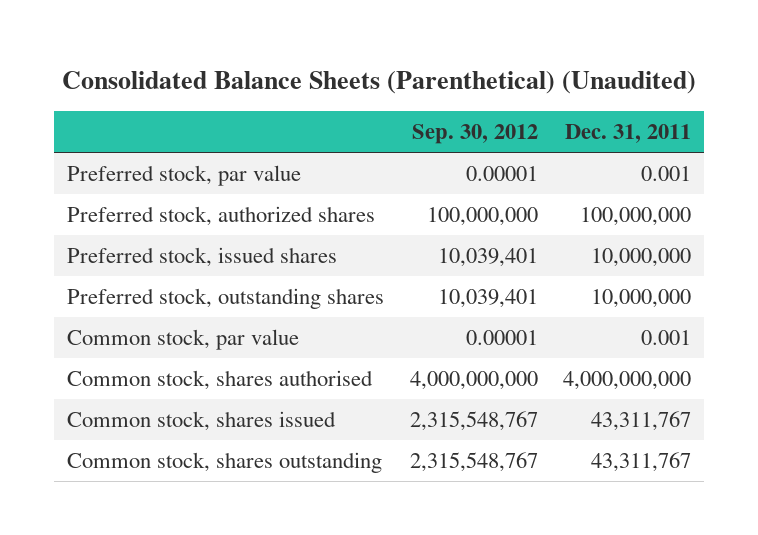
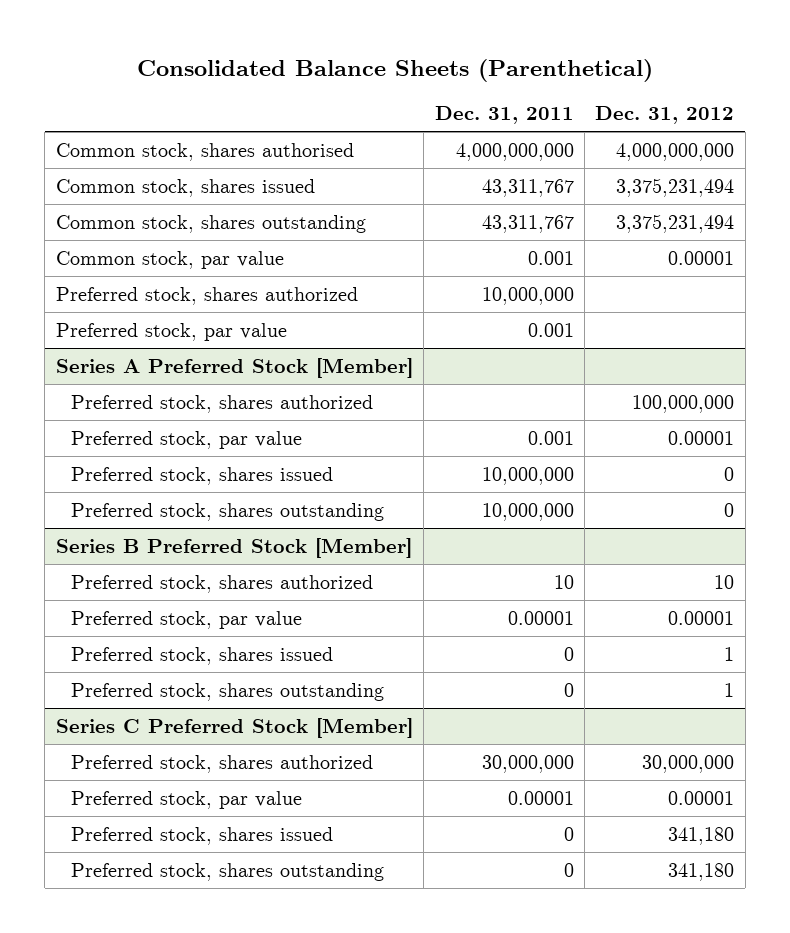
[62,70,697,94] Consolidated Balance Sheets (Parenthetical) (Unaudited) -> [137,58,654,82] Consolidated Balance Sheets (Parenthetical)
[411,124,538,145] Sep. 30, 2012 -> none
none -> [595,106,735,125] Dec. 31, 2012
[66,205,375,226] Preferred stock, authorized shares -> none
[66,246,337,267] Preferred stock, issued shares -> none
[66,287,384,309] Preferred stock, outstanding shares -> none
[66,328,299,350] Common stock, par value -> [55,250,284,269] Common stock, par value
none -> [55,286,358,305] Preferred stock, shares authorized
[66,164,301,186] Preferred stock, par value -> [55,322,287,341] Preferred stock, par value
none -> [55,357,413,378] Series A Preferred Stock [Member]
none -> [70,394,373,413] Preferred stock, shares authorized
none -> [70,430,302,449] Preferred stock, par value
none -> [70,466,333,485] Preferred stock, shares issued
none -> [70,502,384,521] Preferred stock, shares outstanding
none -> [55,537,412,558] Series B Preferred Stock [Member]
none -> [70,574,373,593] Preferred stock, shares authorized
none -> [70,610,302,629] Preferred stock, par value
none -> [70,646,333,665] Preferred stock, shares issued
none -> [70,682,384,701] Preferred stock, shares outstanding
none -> [55,717,413,738] Series C Preferred Stock [Member]
none -> [70,754,373,773] Preferred stock, shares authorized
none -> [70,790,302,809] Preferred stock, par value
none -> [70,826,333,845] Preferred stock, shares issued
none -> [70,862,384,881] Preferred stock, shares outstanding

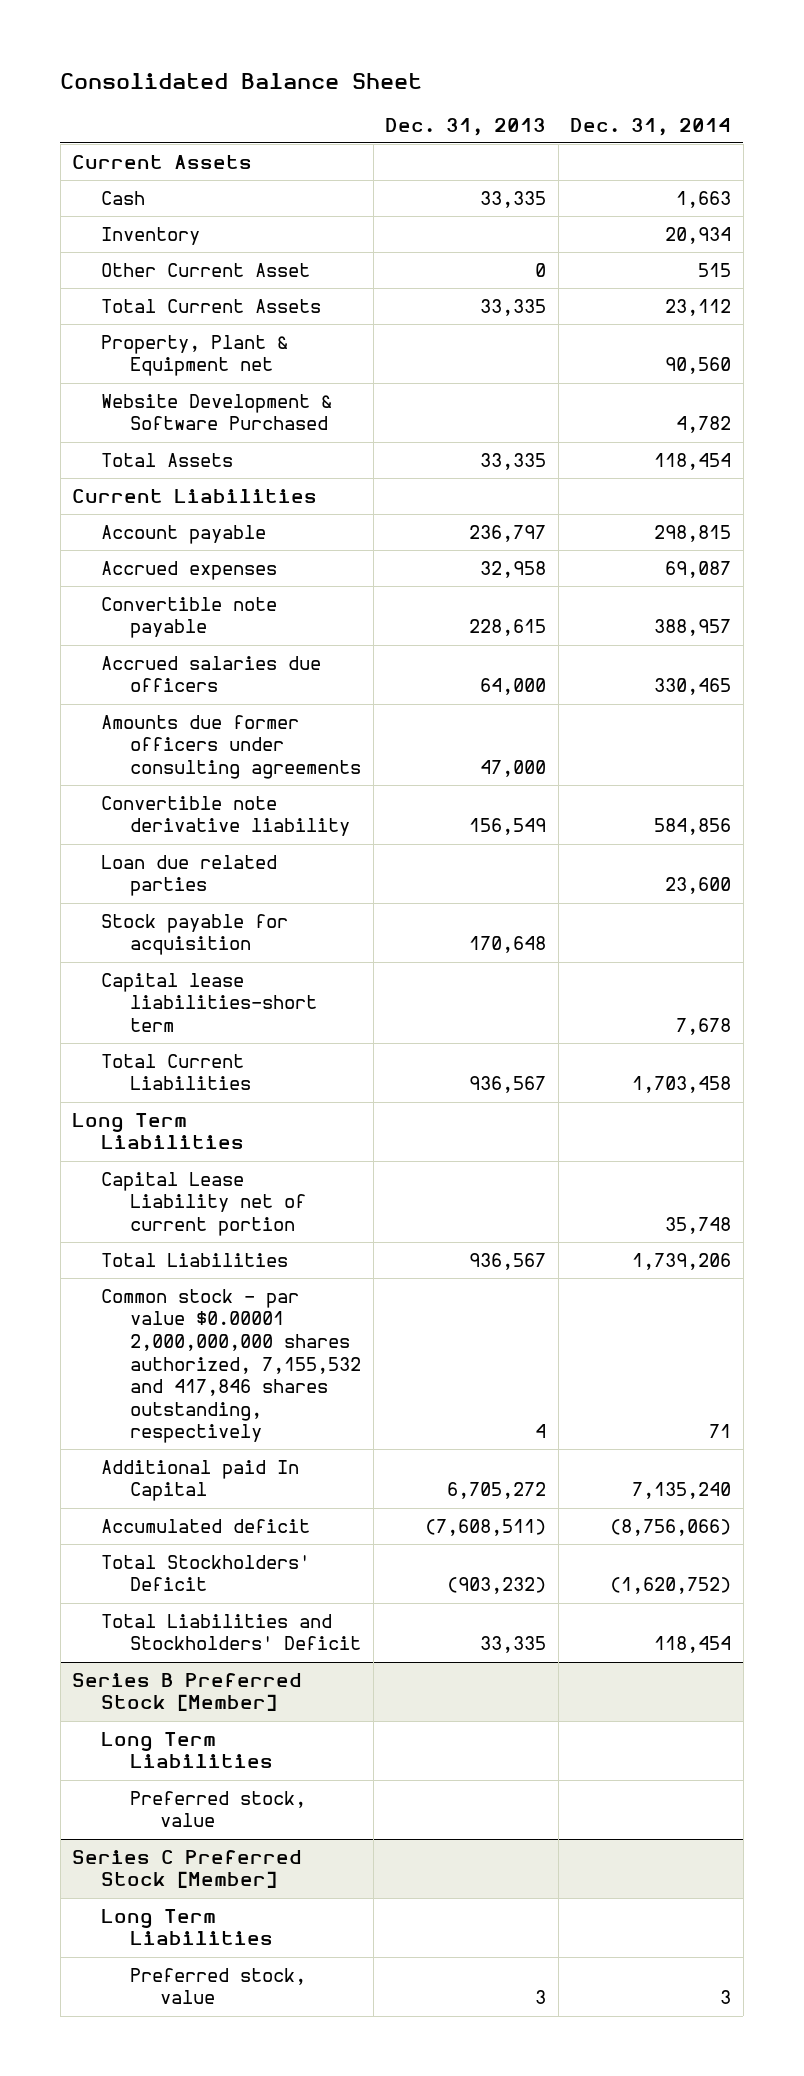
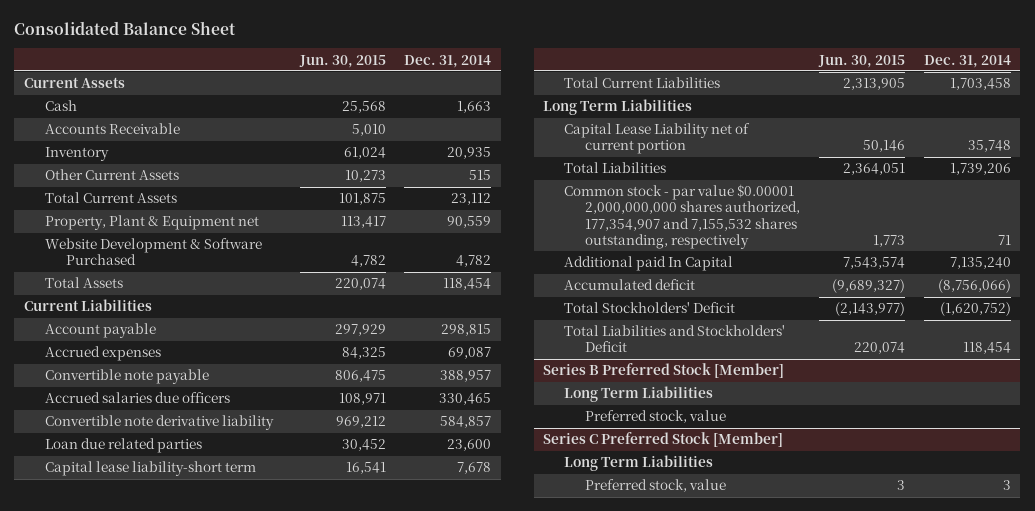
[385,117,547,136] Dec. 31, 2013 -> none
none -> [298,54,386,68] Jun. 30, 2015
none -> [44,123,180,135] Accounts Receivable
[665,226,732,244] 20,934 -> [447,147,492,160] 20,935
[101,262,311,277] Other Current Asset -> [44,169,179,181] Other Current Assets
[665,357,732,375] 90,560 -> [447,216,492,229] 90,559
[101,714,362,780] Amounts due former officers under consulting agreements -> none
[654,818,732,836] 584,856 -> [440,416,492,429] 584,857
[101,913,289,956] Stock payable for acquisition -> none
[101,972,318,1033] Capital lease liabilities-short term -> [44,461,256,477] Capital lease liability-short term
[101,1288,362,1444] Common stock - par value $0.00001 2,000,000,000 shares authorized, 7,155,532 and 417,846 shares outstanding, respectively -> [564,184,801,250] Common stock - par value $0.00001 2,000,000,000 shares authorized, 177,354,907 and 7,155,532 shares outstanding, respectively

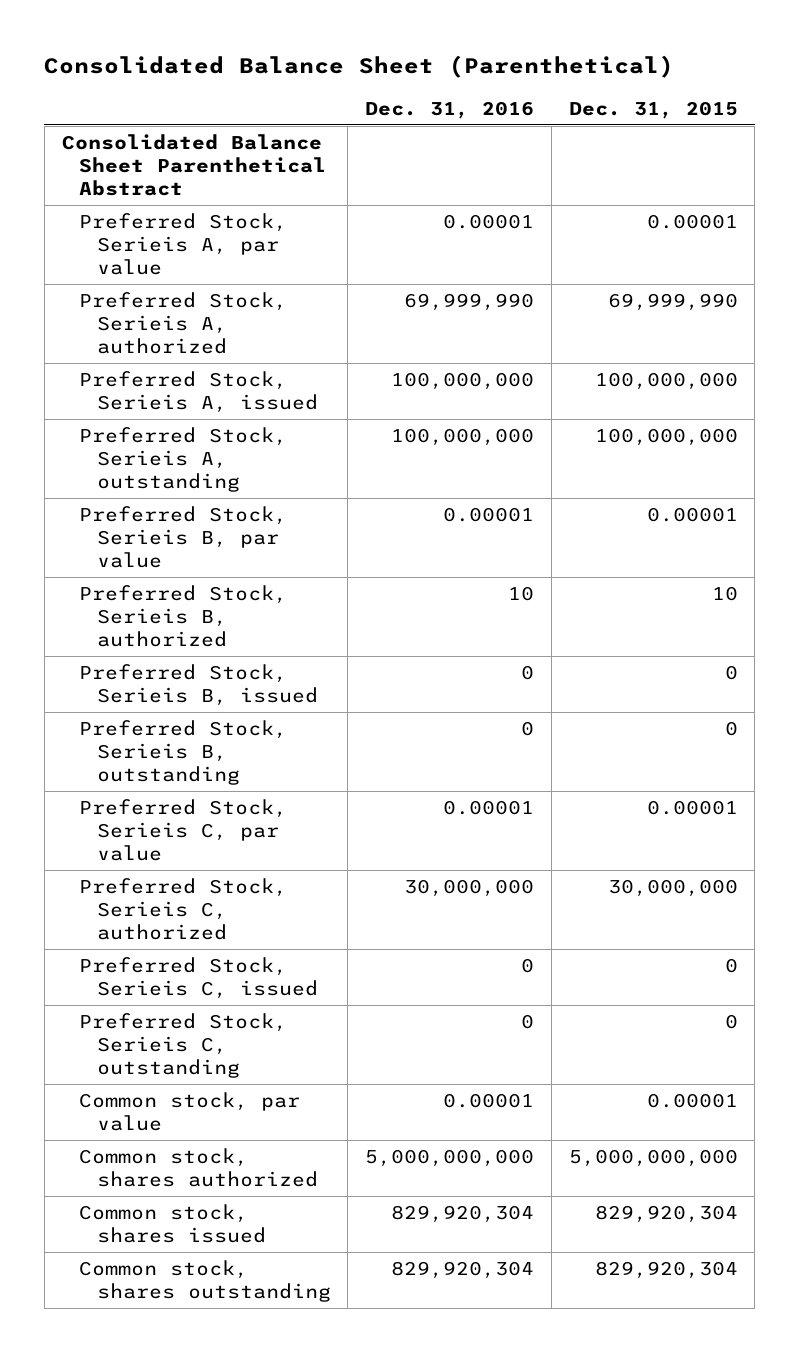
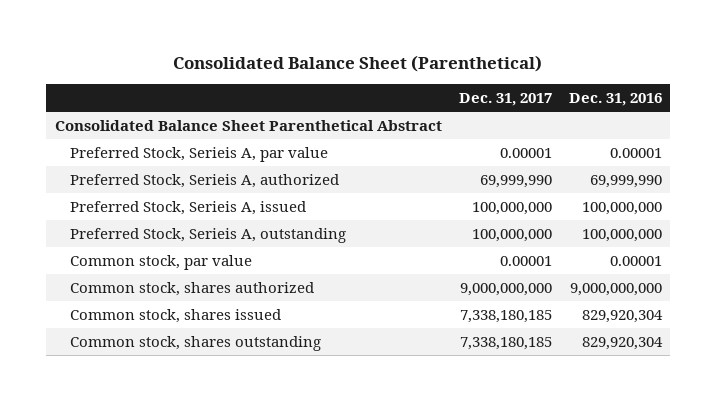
[568,100,738,119] Dec. 31, 2015 -> none
none -> [458,93,552,107] Dec. 31, 2017
[79,506,288,568] Preferred Stock, Serieis B, par value -> none
[79,585,288,647] Preferred Stock, Serieis B, authorized -> none
[79,664,318,706] Preferred Stock, Serieis B, issued -> none
[79,720,288,785] Preferred Stock, Serieis B, outstanding -> none
[79,799,288,861] Preferred Stock, Serieis C, par value -> none
[79,878,288,940] Preferred Stock, Serieis C, authorized -> none
[79,957,318,999] Preferred Stock, Serieis C, issued -> none
[79,1013,288,1078] Preferred Stock, Serieis C, outstanding -> none
[365,1149,535,1168] 5,000,000,000 -> [569,282,662,296] 9,000,000,000

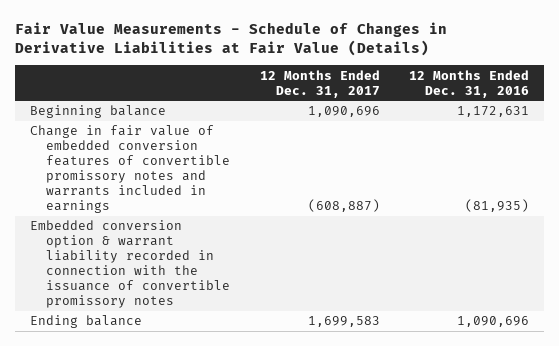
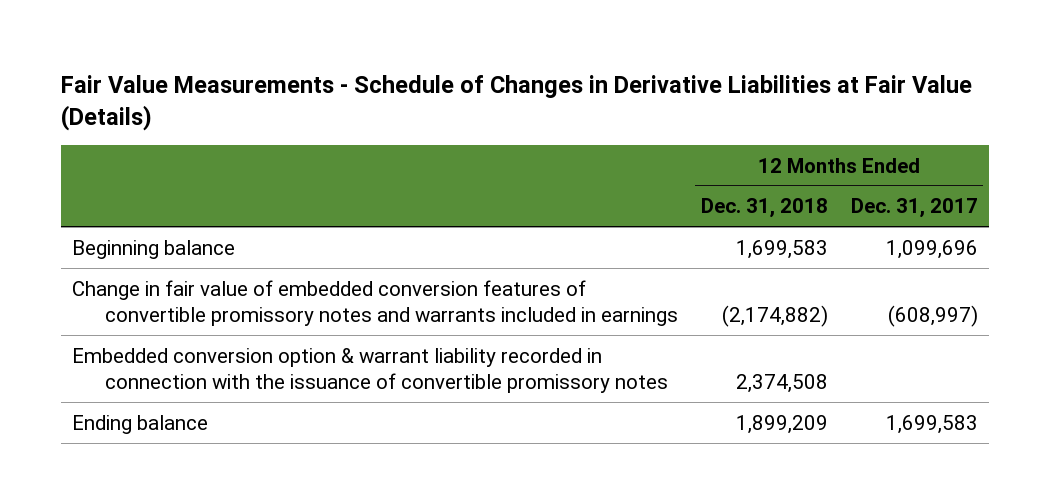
[409,69,530,98] 12 Months Ended Dec. 31, 2016 -> none
none -> [700,198,828,219] Dec. 31, 2018
[307,106,380,118] 1,090,696 -> [885,239,978,259] 1,099,696
[307,199,380,213] (608,887) -> [887,305,978,328] (608,997)

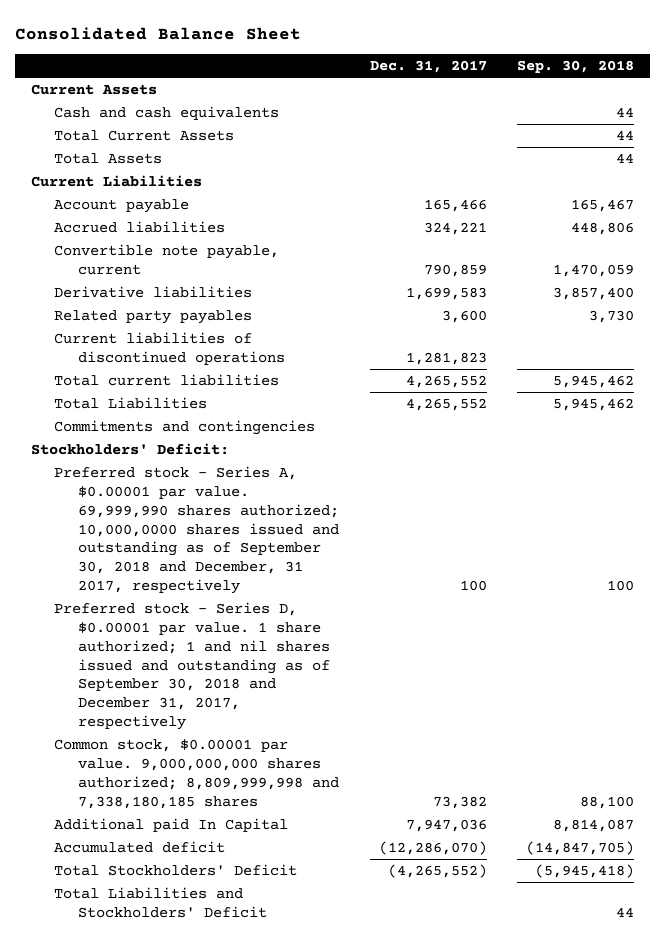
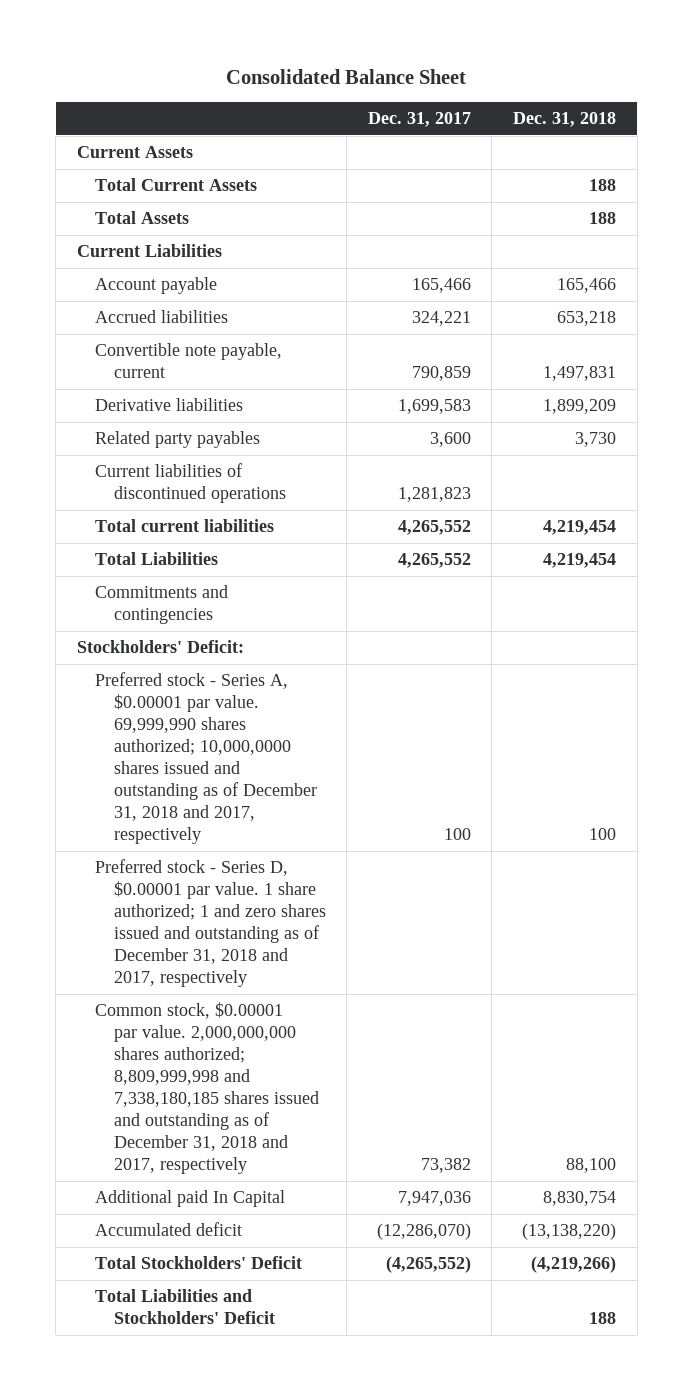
[517,60,635,74] Sep. 30, 2018 -> none
none -> [512,111,616,127] Dec. 31, 2018
[54,105,280,120] Cash and cash equivalents -> none
[54,465,340,595] Preferred stock - Series A, $0.00001 par value. 69,999,990 shares authorized; 10,000,0000 shares issued and outstanding as of September 30, 2018 and December, 31 2017, respectively -> [95,672,317,845] Preferred stock - Series A, $0.00001 par value. 69,999,990 shares authorized; 10,000,0000 shares issued and outstanding as of December 31, 2018 and 2017, respectively
[54,601,331,731] Preferred stock - Series D, $0.00001 par value. 1 share authorized; 1 and nil shares issued and outstanding as of September 30, 2018 and December 31, 2017, respectively -> [95,859,326,988] Preferred stock - Series D, $0.00001 par value. 1 share authorized; 1 and zero shares issued and outstanding as of December 31, 2018 and 2017, respectively
[54,738,340,809] Common stock, $0.00001 par value. 9,000,000,000 shares authorized; 8,809,999,998 and 7,338,180,185 shares -> [95,1002,319,1175] Common stock, $0.00001 par value. 2,000,000,000 shares authorized; 8,809,999,998 and 7,338,180,185 shares issued and outstanding as of December 31, 2018 and 2017, respectively

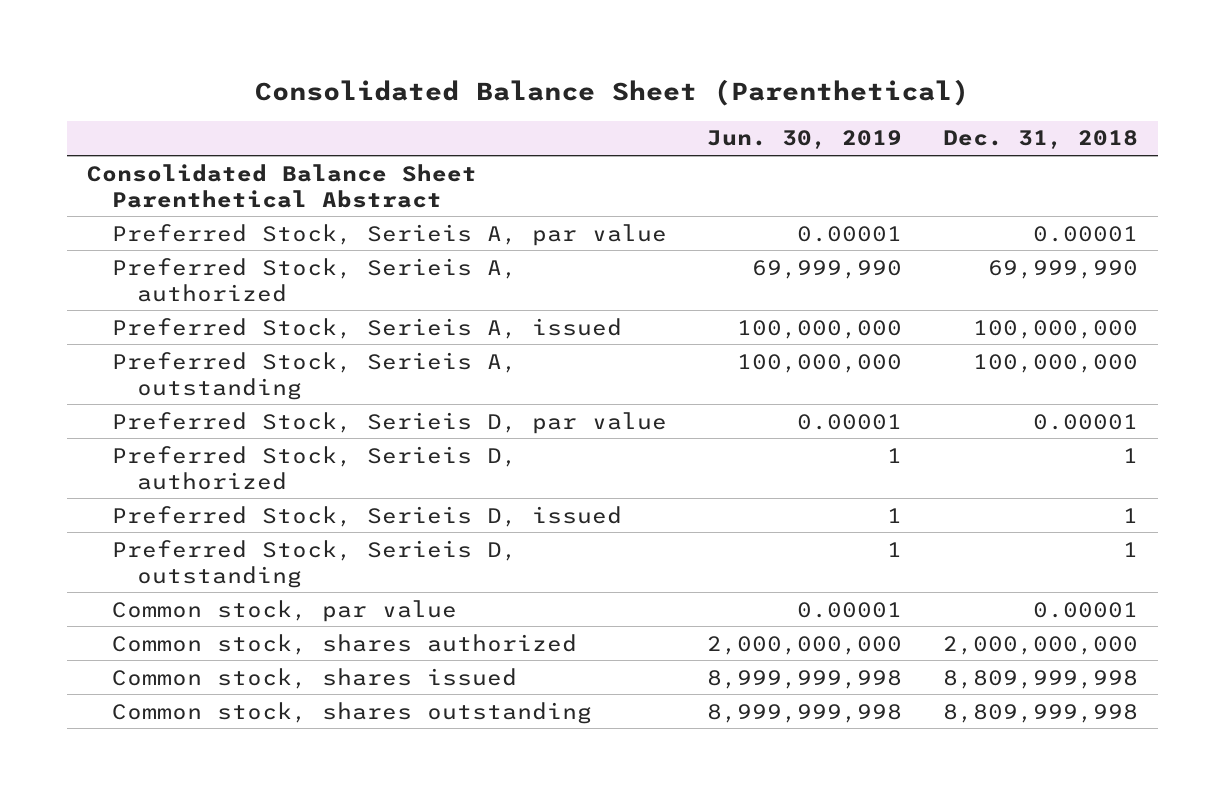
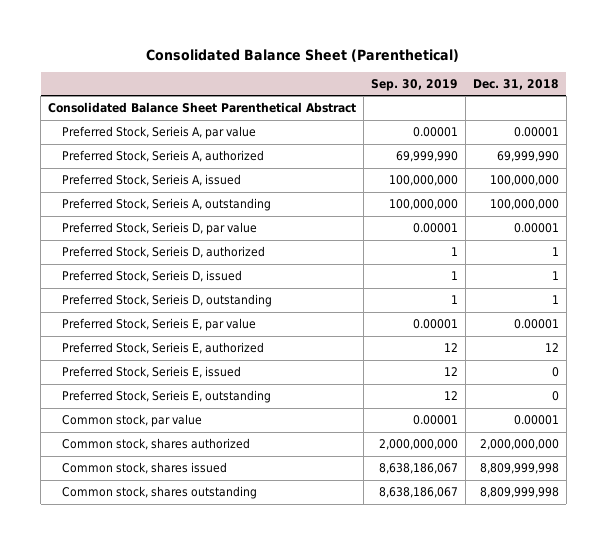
[707,130,903,150] Jun. 30, 2019 -> none
none -> [370,79,458,92] Sep. 30, 2019
none -> [61,318,256,332] Preferred Stock, Serieis E, par value
none -> [61,342,264,355] Preferred Stock, Serieis E, authorized
none -> [61,366,241,379] Preferred Stock, Serieis E, issued
none -> [61,390,271,404] Preferred Stock, Serieis E, outstanding

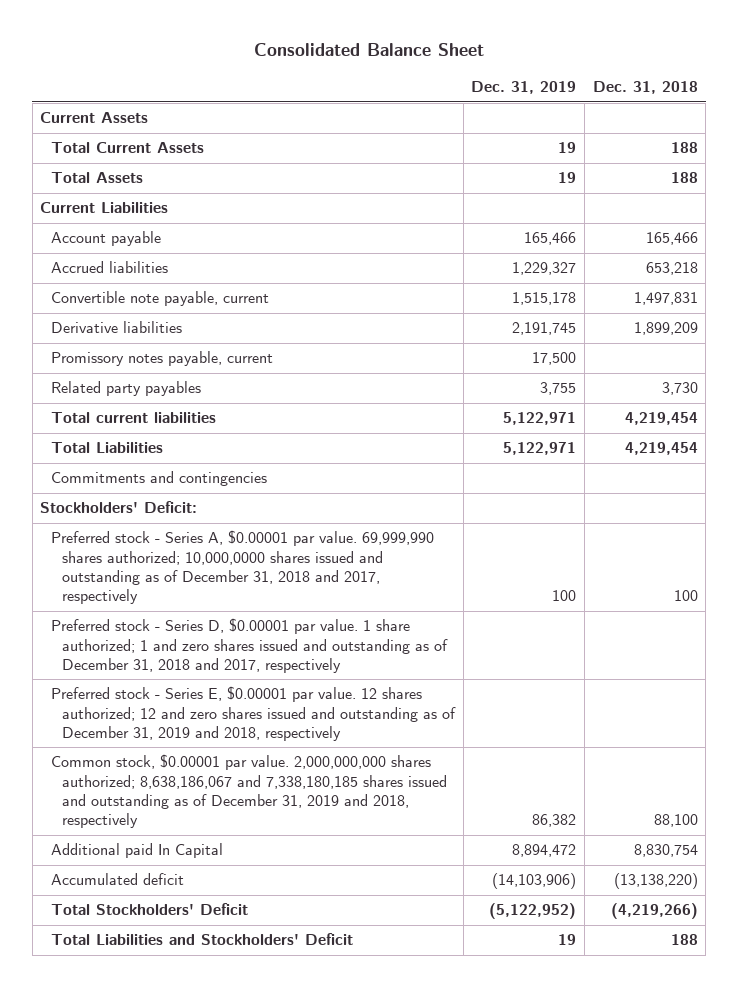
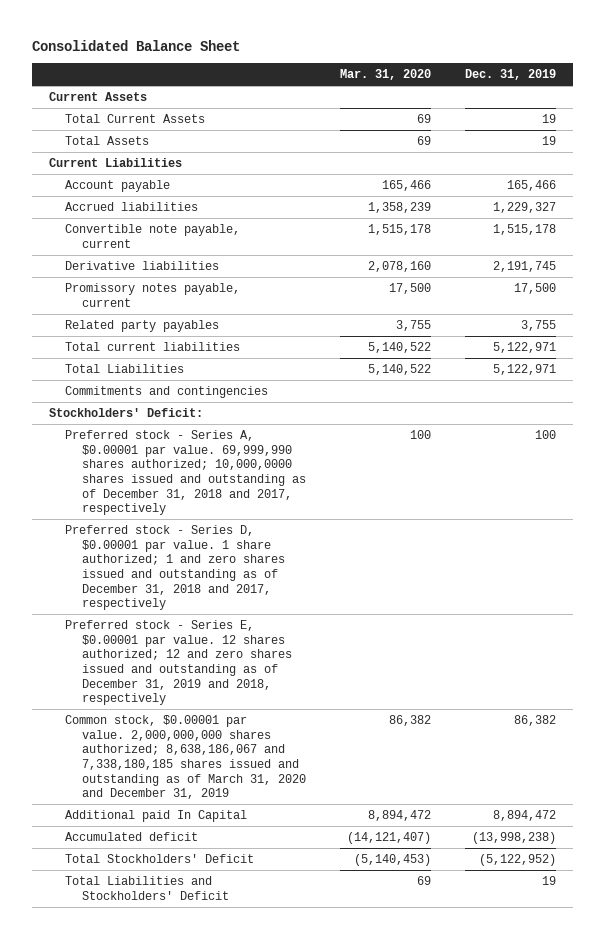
[592,81,698,95] Dec. 31, 2018 -> none
none -> [339,69,431,81] Mar. 31, 2020
[51,754,448,828] Common stock, $0.00001 par value. 2,000,000,000 shares authorized; 8,638,186,067 and 7,338,180,185 shares issued and outstanding as of December 31, 2019 and 2018, respectively -> [65,715,306,800] Common stock, $0.00001 par value. 2,000,000,000 shares authorized; 8,638,186,067 and 7,338,180,185 shares issued and outstanding as of March 31, 2020 and December 31, 2019
[492,873,577,890] (14,103,906) -> [471,832,556,845] (13,998,238)

